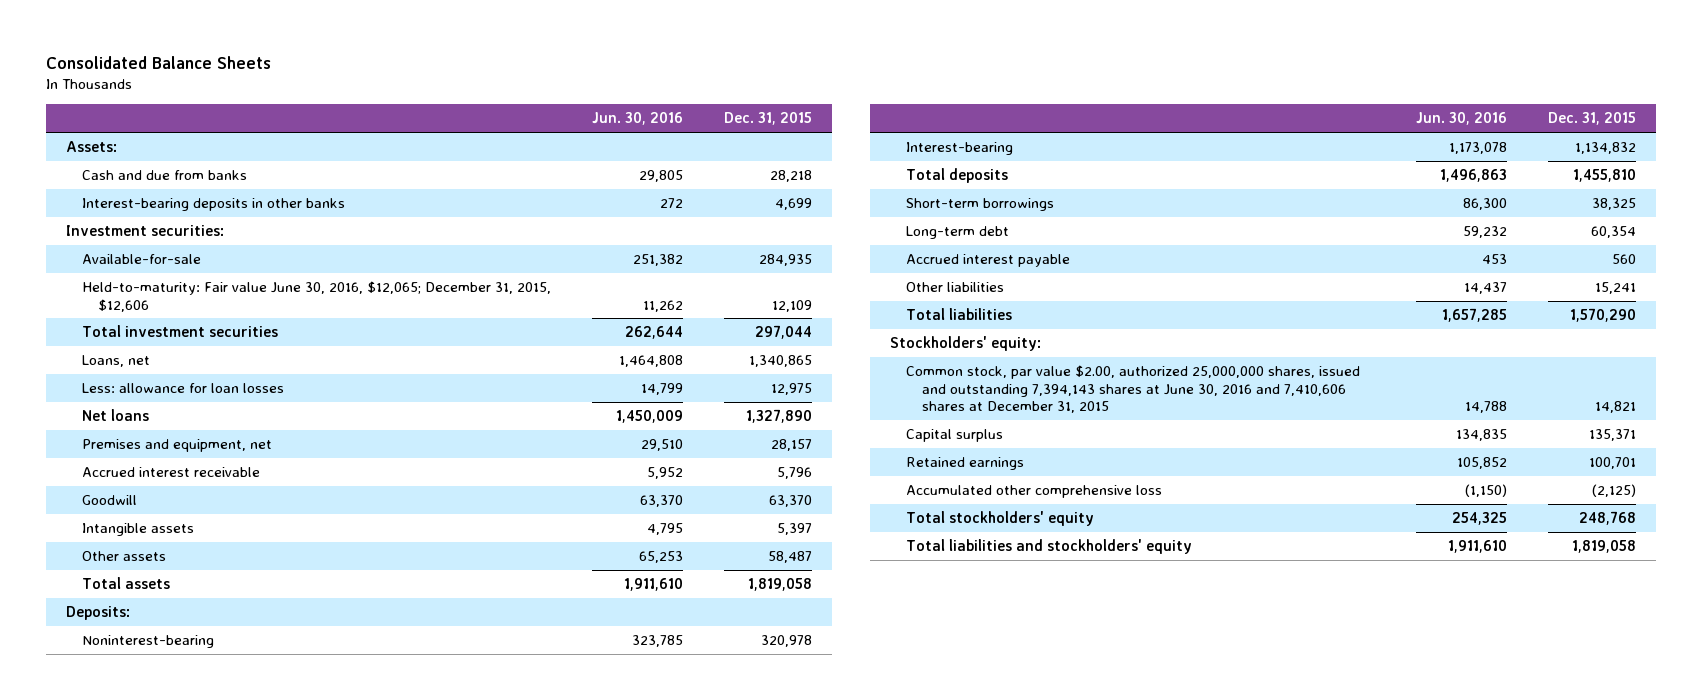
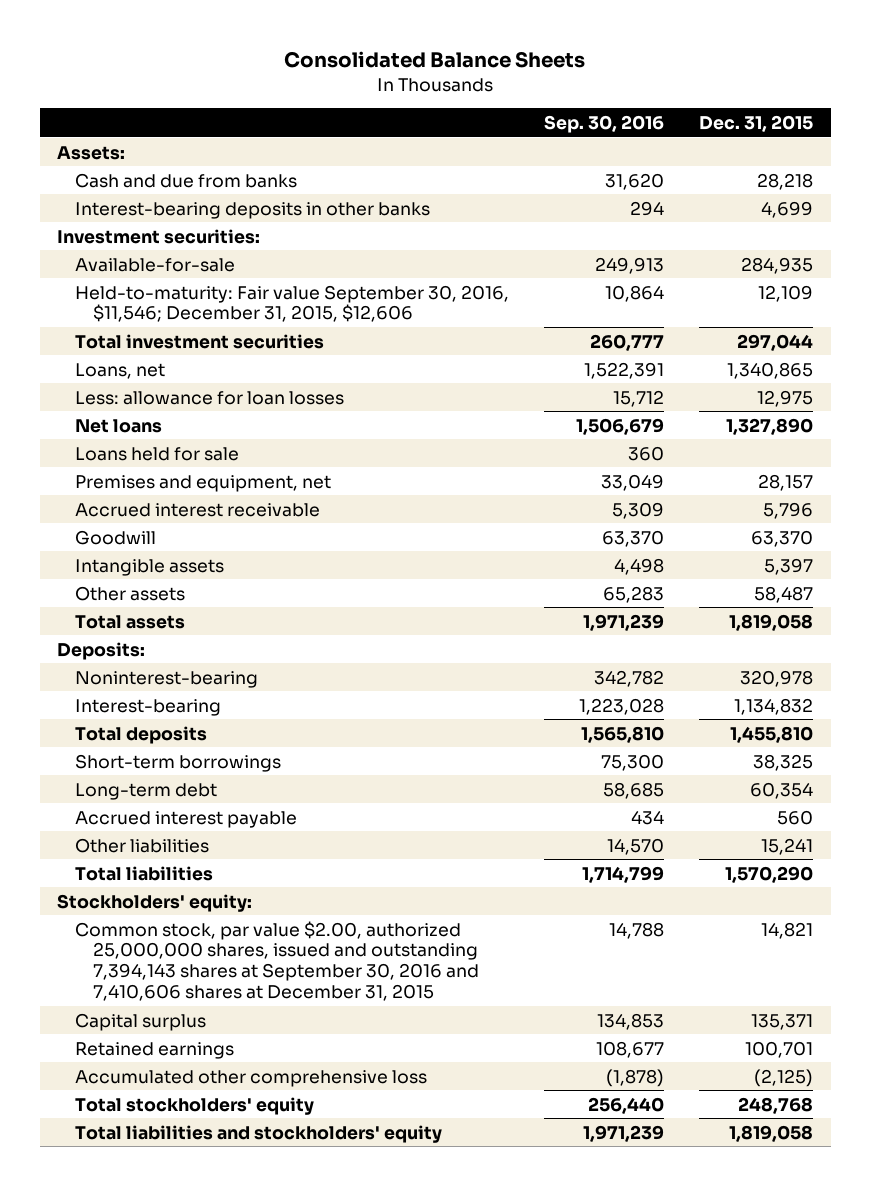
[591,112,683,126] Jun. 30, 2016 -> none
none -> [544,114,665,133] Sep. 30, 2016
[82,281,552,312] Held-to-maturity: Fair value June 30, 2016, $12,065; December 31, 2015, $12,606 -> [75,284,510,323] Held-to-maturity: Fair value September 30, 2016, $11,546; December 31, 2015, $12,606
none -> [75,446,240,461] Loans held for sale
[905,365,1360,413] Common stock, par value $2.00, authorized 25,000,000 shares, issued and outstanding 7,394,143 shares at June 30, 2016 and 7,410,606 shares at December 31, 2015 -> [75,920,480,1002] Common stock, par value $2.00, authorized 25,000,000 shares, issued and outstanding 7,394,143 shares at September 30, 2016 and 7,410,606 shares at December 31, 2015

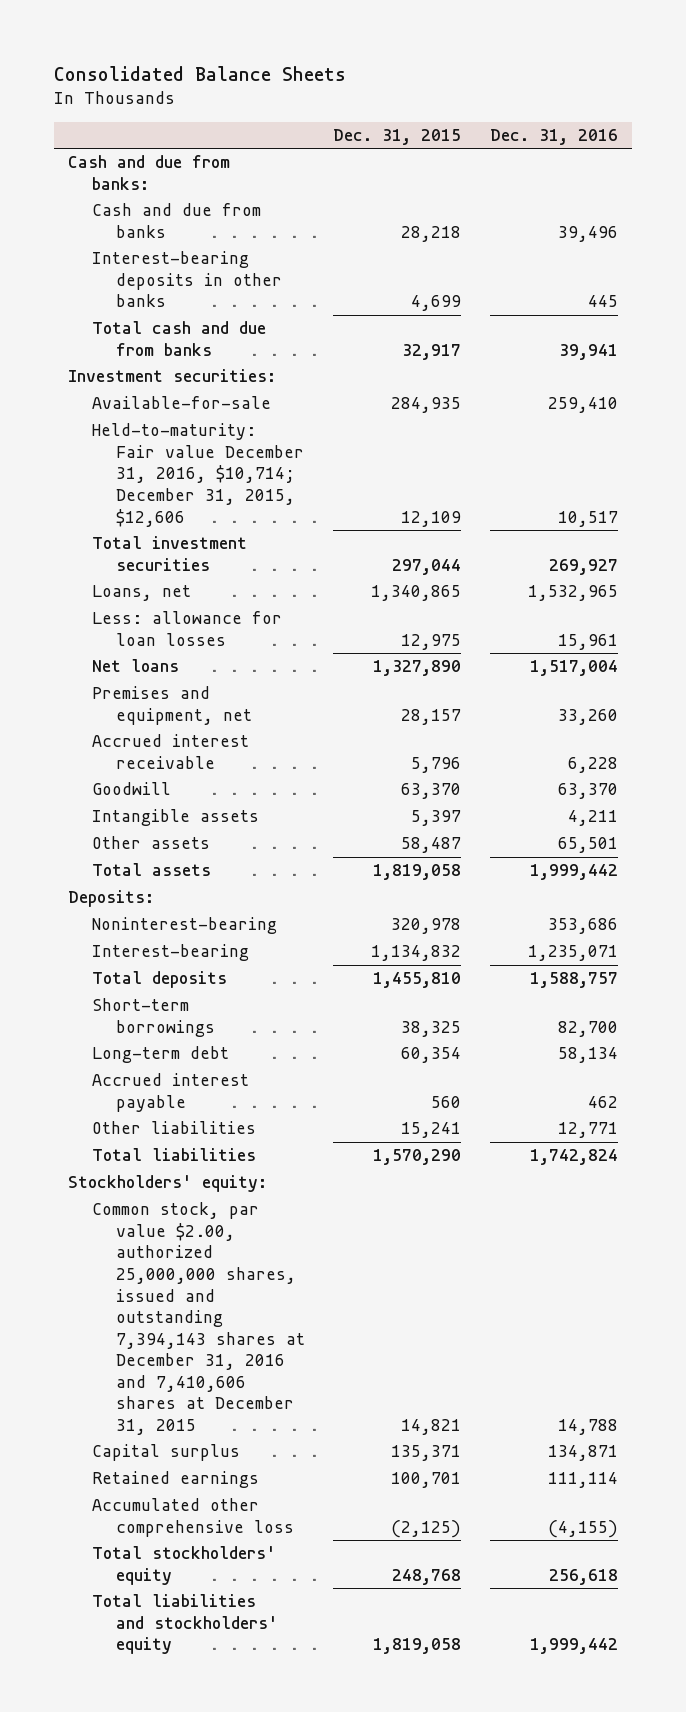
[544,114,665,133] Sep. 30, 2016 -> none
none -> [489,128,618,145] Dec. 31, 2016
[57,145,126,160] Assets: -> none
none -> [68,155,231,190] Cash and due from banks:
none -> [92,321,267,356] Total cash and due from banks
[75,284,510,323] Held-to-maturity: Fair value September 30, 2016, $11,546; December 31, 2015, $12,606 -> [92,423,304,527] Held-to-maturity: Fair value December 31, 2016, $10,714; December 31, 2015, $12,606
[75,446,240,461] Loans held for sale -> none
[75,920,480,1002] Common stock, par value $2.00, authorized 25,000,000 shares, issued and outstanding 7,394,143 shares at September 30, 2016 and 7,410,606 shares at December 31, 2015 -> [92,1202,305,1436] Common stock, par value $2.00, authorized 25,000,000 shares, issued and outstanding 7,394,143 shares at December 31, 2016 and 7,410,606 shares at December 31, 2015

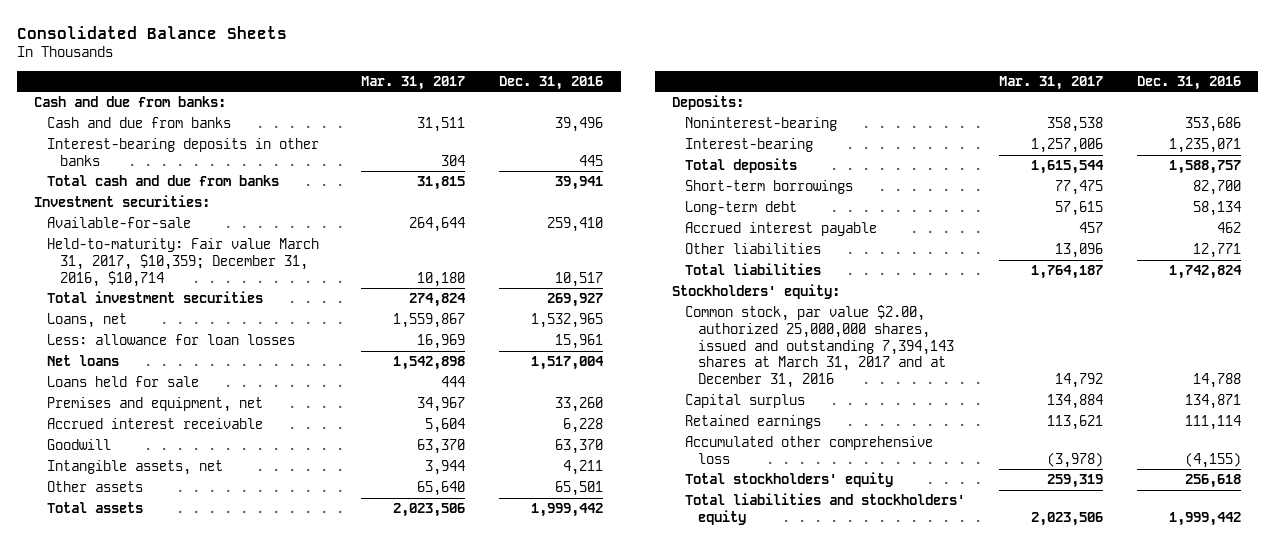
[333,128,462,145] Dec. 31, 2015 -> none
none -> [361,75,466,90] Mar. 31, 2017
[92,423,304,527] Held-to-maturity: Fair value December 31, 2016, $10,714; December 31, 2015, $12,606 -> [47,238,320,287] Held-to-maturity: Fair value March 31, 2017, $10,359; December 31, 2016, $10,714
none -> [47,376,200,388] Loans held for sale
[92,809,260,827] Intangible assets -> [47,460,224,476] Intangible assets, net
[92,1202,305,1436] Common stock, par value $2.00, authorized 25,000,000 shares, issued and outstanding 7,394,143 shares at December 31, 2016 and 7,410,606 shares at December 31, 2015 -> [684,305,954,389] Common stock, par value $2.00, authorized 25,000,000 shares, issued and outstanding 7,394,143 shares at March 31, 2017 and at December 31, 2016

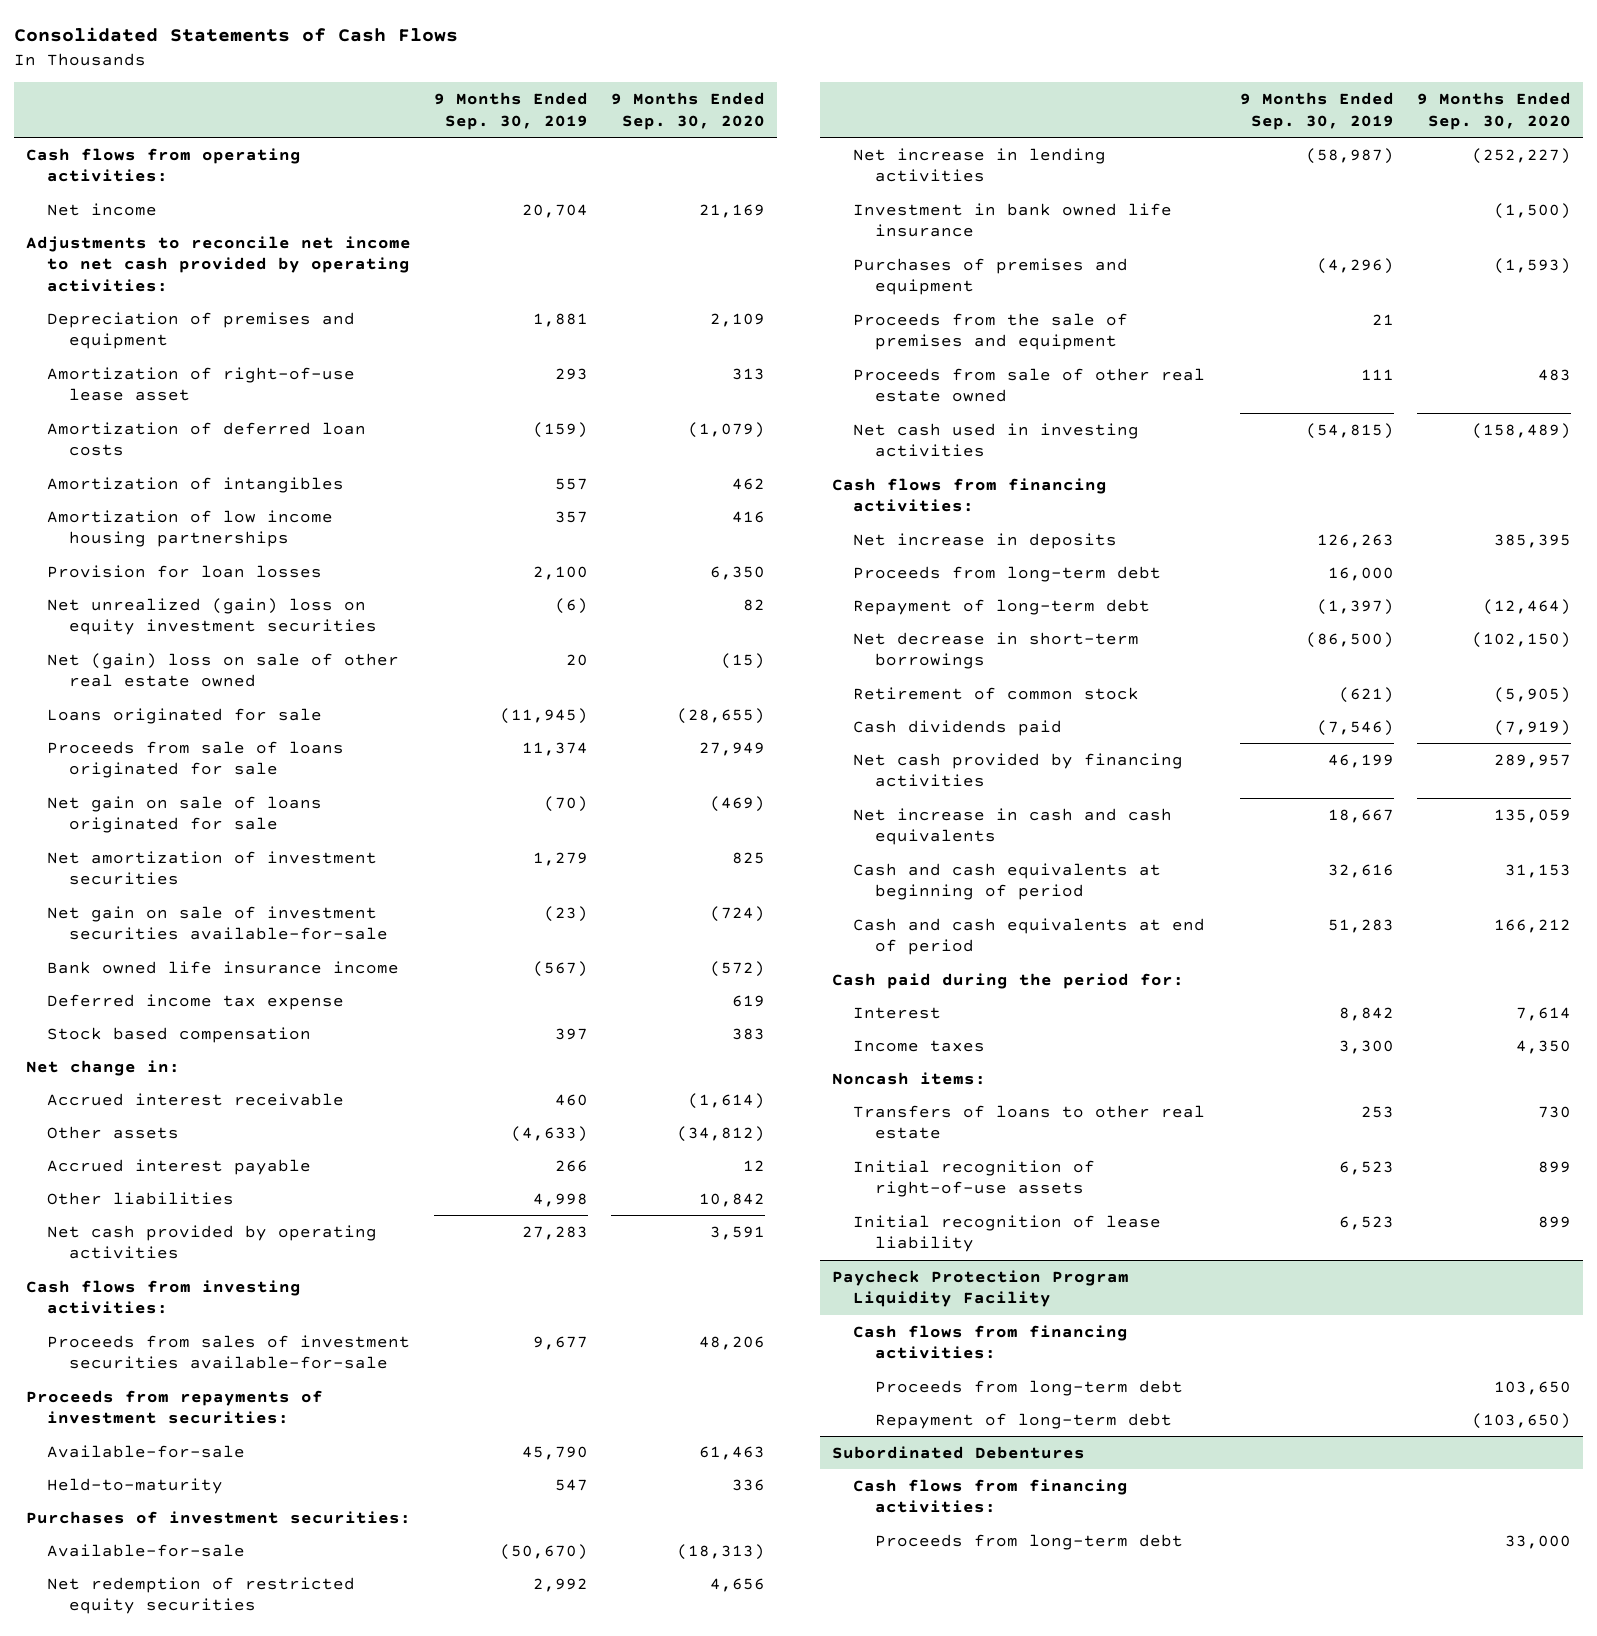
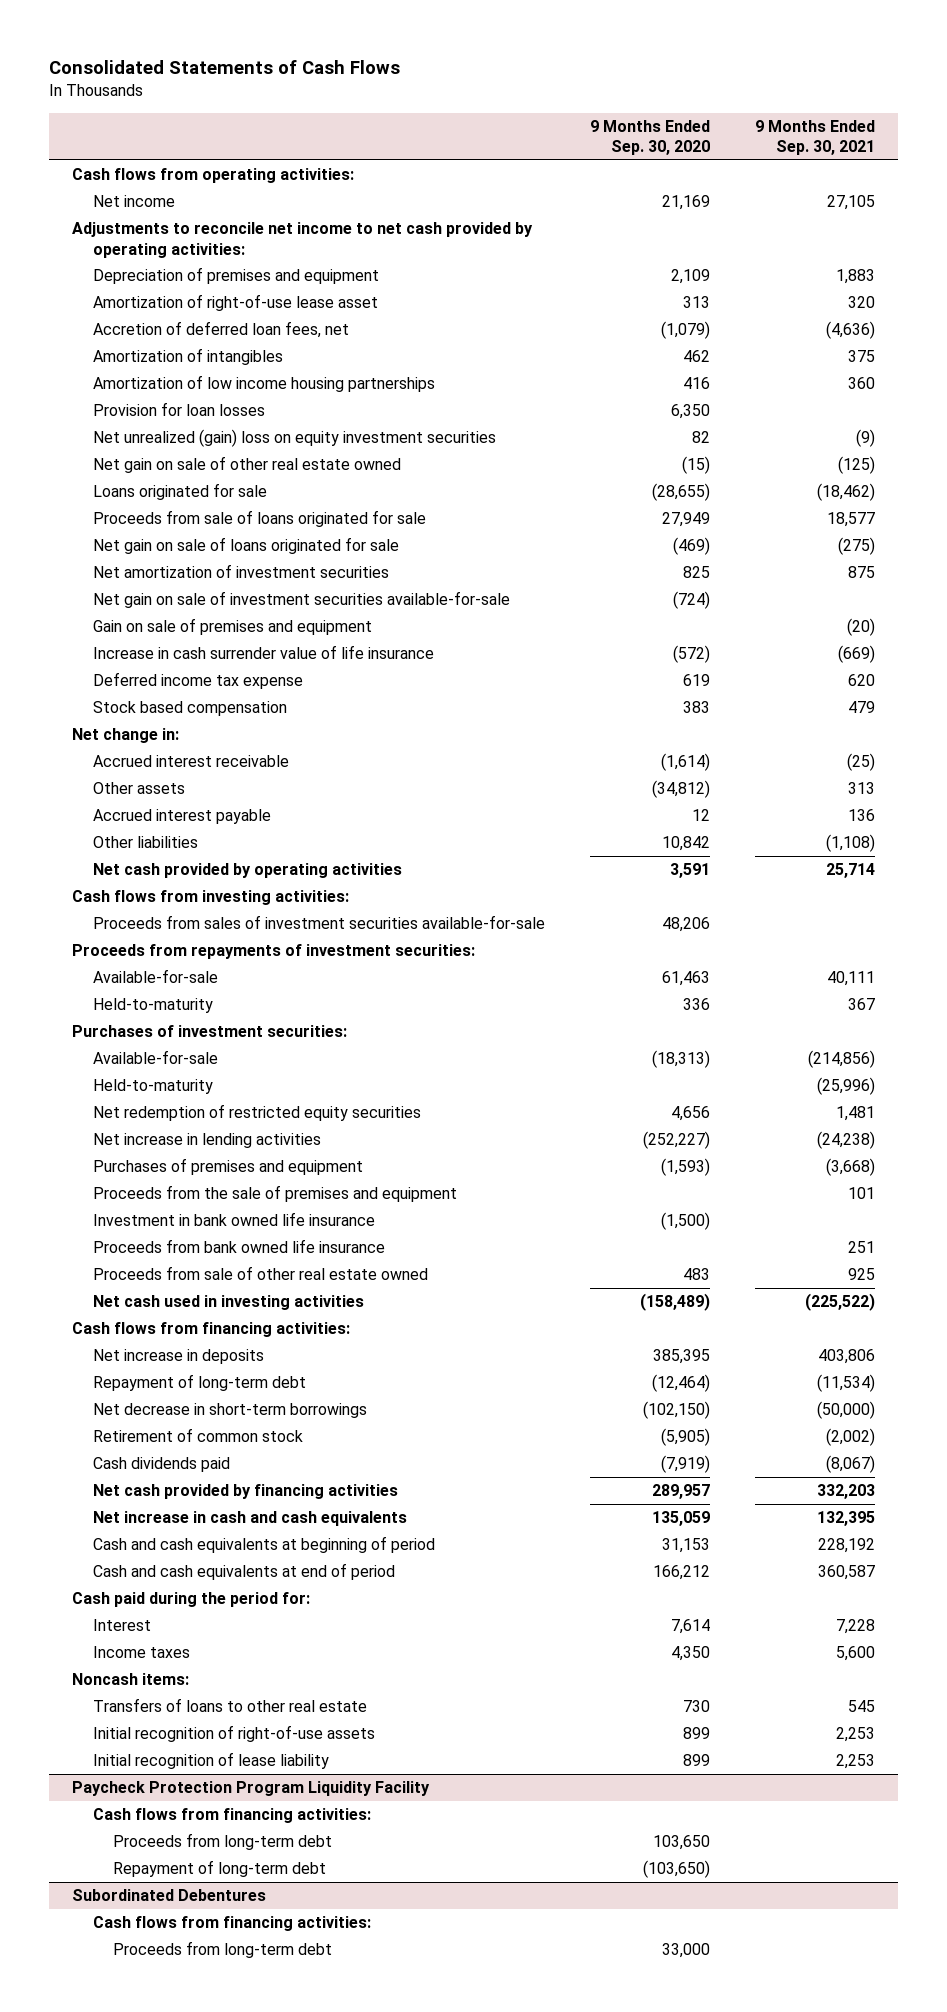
[434,92,589,130] 9 Months Ended Sep. 30, 2019 -> none
none -> [755,119,876,156] 9 Months Ended Sep. 30, 2021
[47,421,367,457] Amortization of deferred loan costs -> [92,321,349,339] Accretion of deferred loan fees, net
[47,652,400,688] Net (gain) loss on sale of other real estate owned -> [92,456,401,474] Net gain on sale of other real estate owned
none -> [92,618,372,636] Gain on sale of premises and equipment
[47,960,400,974] Bank owned life insurance income -> [92,645,434,660] Increase in cash surrender value of life insurance
none -> [92,1079,213,1095] Held-to-maturity
[853,202,1173,238] Investment in bank owned life insurance -> [92,1212,375,1227] Investment in bank owned life insurance
none -> [92,1239,385,1254] Proceeds from bank owned life insurance
[853,565,1162,582] Proceeds from long-term debt -> none

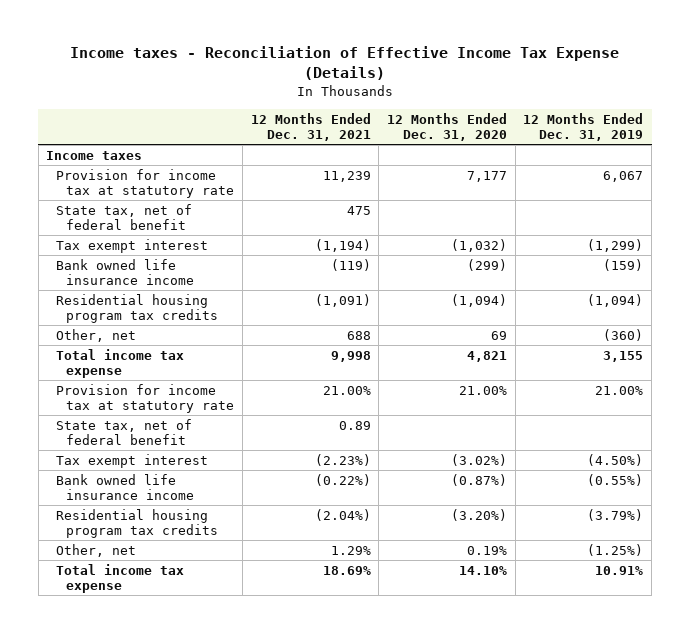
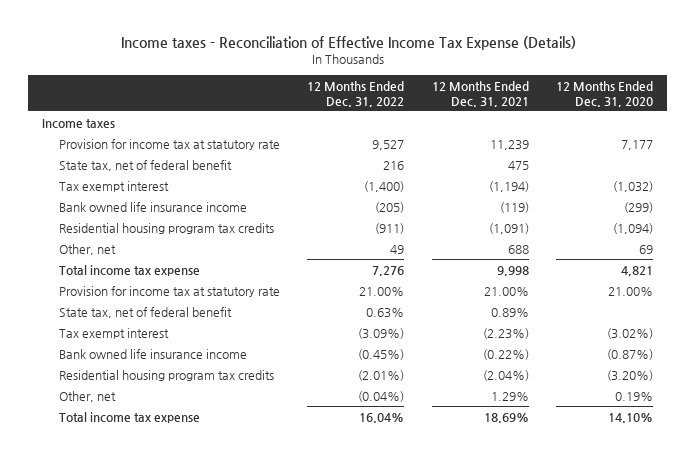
[523,112,644,142] 12 Months Ended Dec. 31, 2019 -> none
none -> [307,81,405,107] 12 Months Ended Dec. 31, 2022
[338,420,371,430] 0.89 -> [490,307,529,317] 0.89%

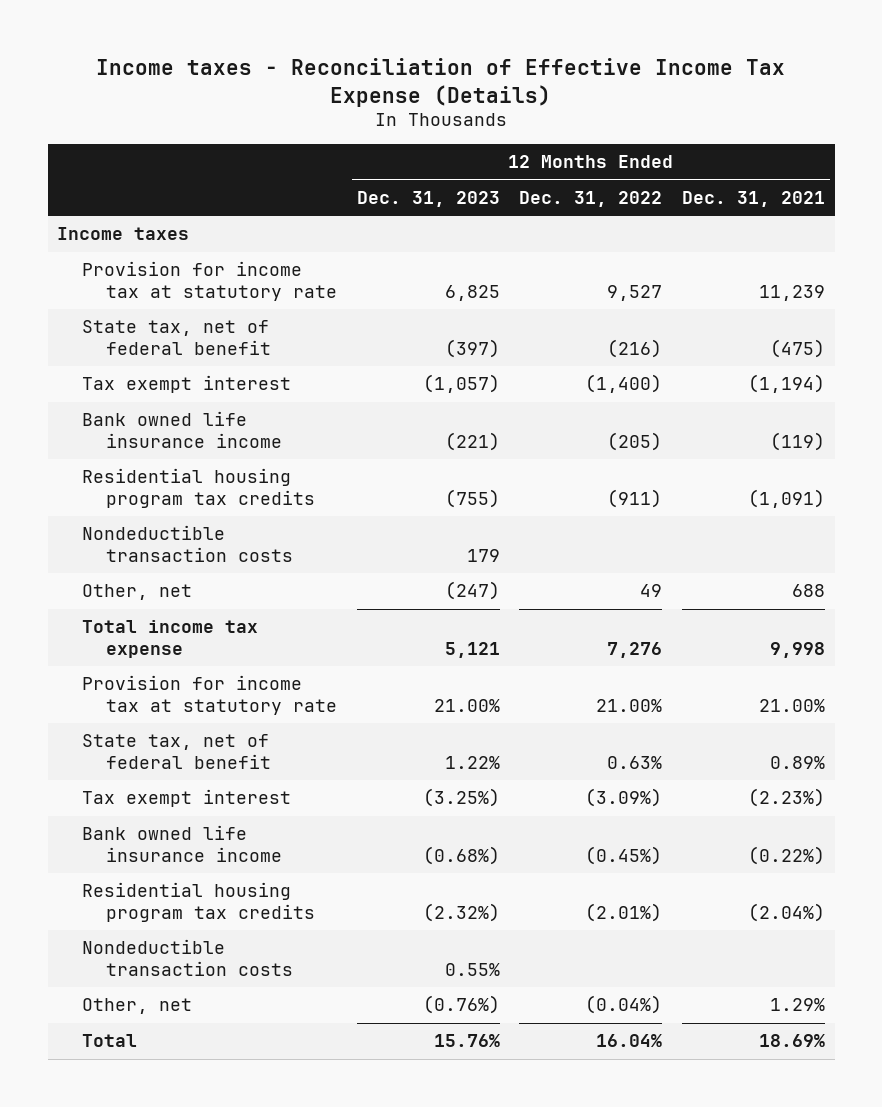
[556,81,654,107] 12 Months Ended Dec. 31, 2020 -> none
none -> [356,190,500,207] Dec. 31, 2023
[383,160,405,170] 216 -> [607,338,663,358] (216)
[507,160,529,170] 475 -> [769,338,825,358] (475)
none -> [81,525,293,562] Nondeductible transaction costs
none -> [81,939,293,976] Nondeductible transaction costs
[58,411,200,423] Total income tax expense -> [81,1034,137,1048] Total

